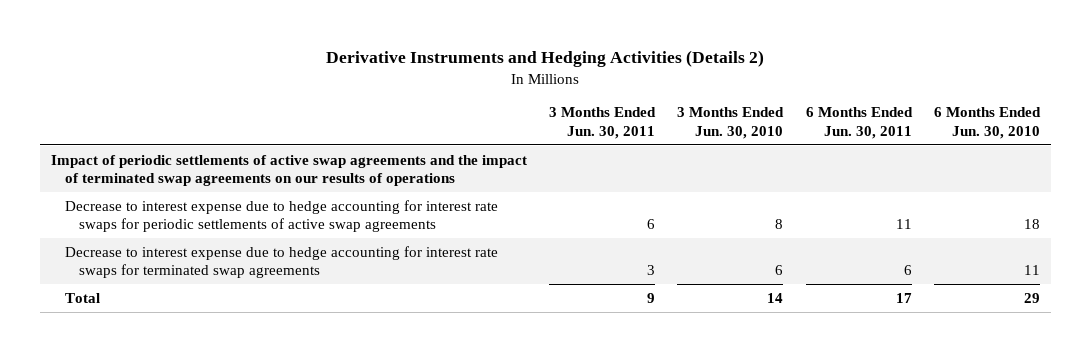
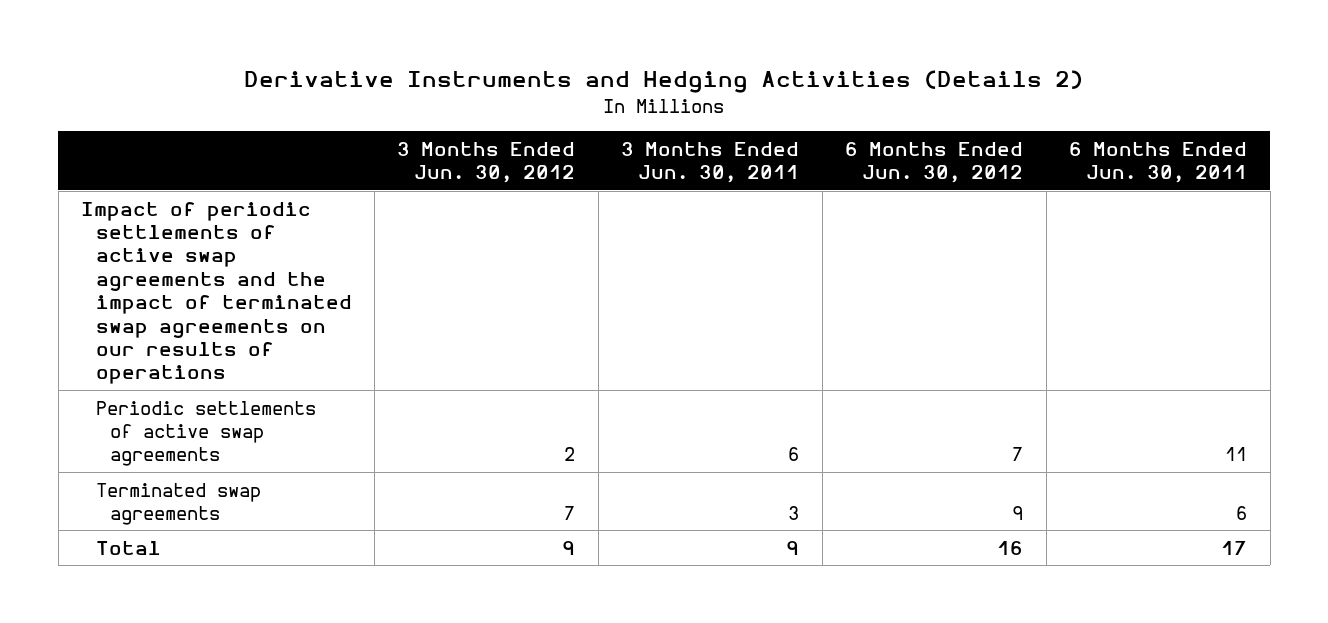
[677,107,785,139] 3 Months Ended Jun. 30, 2010 -> none
[933,107,1041,139] 6 Months Ended Jun. 30, 2010 -> none
none -> [397,141,576,184] 3 Months Ended Jun. 30, 2012
none -> [845,141,1024,184] 6 Months Ended Jun. 30, 2012
[65,199,499,233] Decrease to interest expense due to hedge accounting for interest rate swaps for periodic settlements of active swap agreements -> [95,400,316,467] Periodic settlements of active swap agreements
[65,245,499,279] Decrease to interest expense due to hedge accounting for interest rate swaps for terminated swap agreements -> [95,482,261,526] Terminated swap agreements

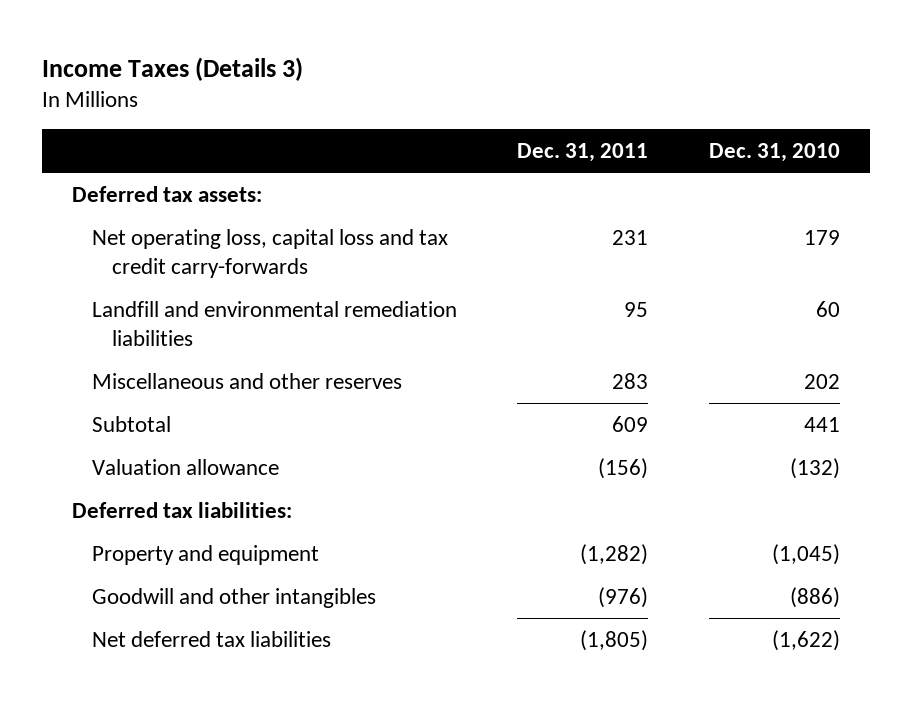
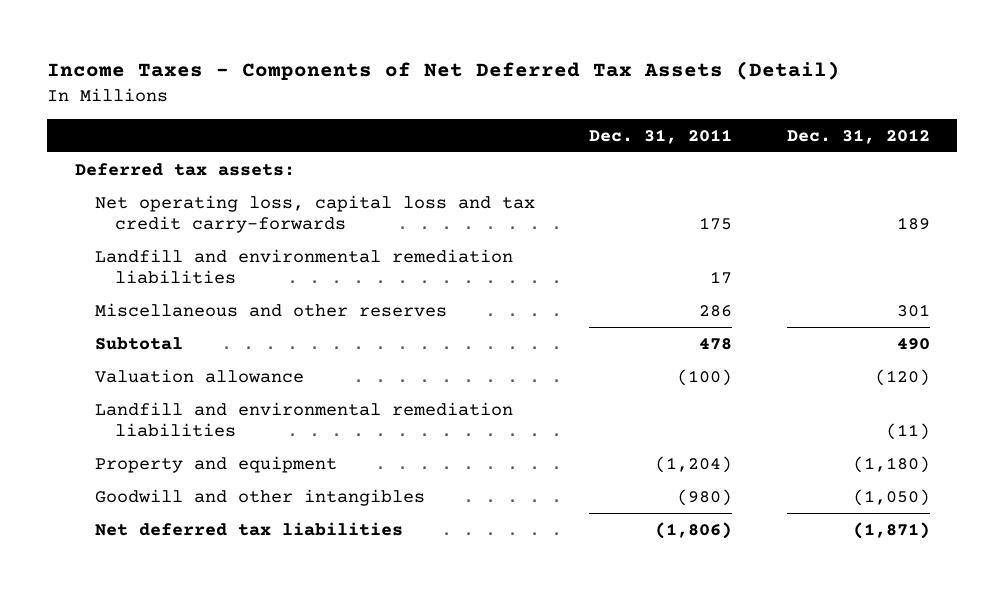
[41,56,303,81] Income Taxes (Details 3) -> [47,60,841,80] Income Taxes - Components of Net Deferred Tax Assets (Detail)
[709,143,841,163] Dec. 31, 2010 -> none
none -> [786,128,930,144] Dec. 31, 2012
[71,501,292,518] Deferred tax liabilities: -> none
[612,229,649,245] 231 -> [699,216,733,230] 175
[624,301,649,317] 95 -> [710,270,733,284] 17
[612,372,649,389] 283 -> [699,304,733,317] 286
[612,415,649,432] 609 -> [699,337,733,350] 478
[598,457,649,479] (156) -> [677,368,733,386] (100)
none -> [94,401,513,437] Landfill and environmental remediation liabilities
[580,543,649,565] (1,282) -> [655,455,733,473] (1,204)
[598,586,649,608] (976) -> [677,488,733,506] (980)
[580,629,649,651] (1,805) -> [655,521,733,539] (1,806)

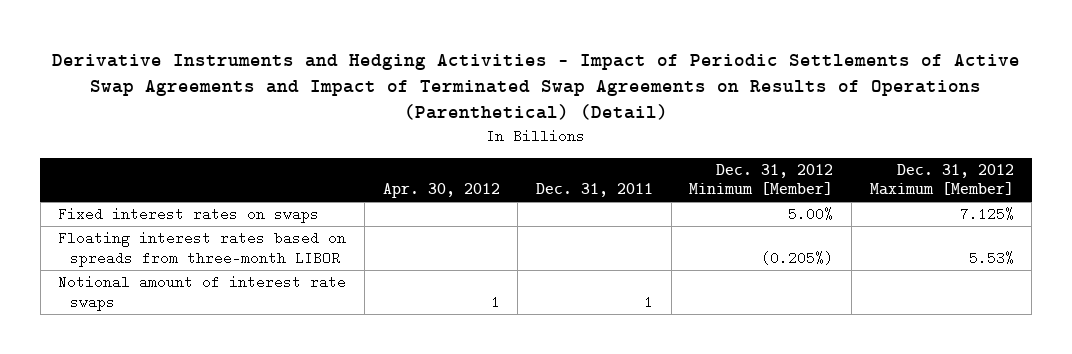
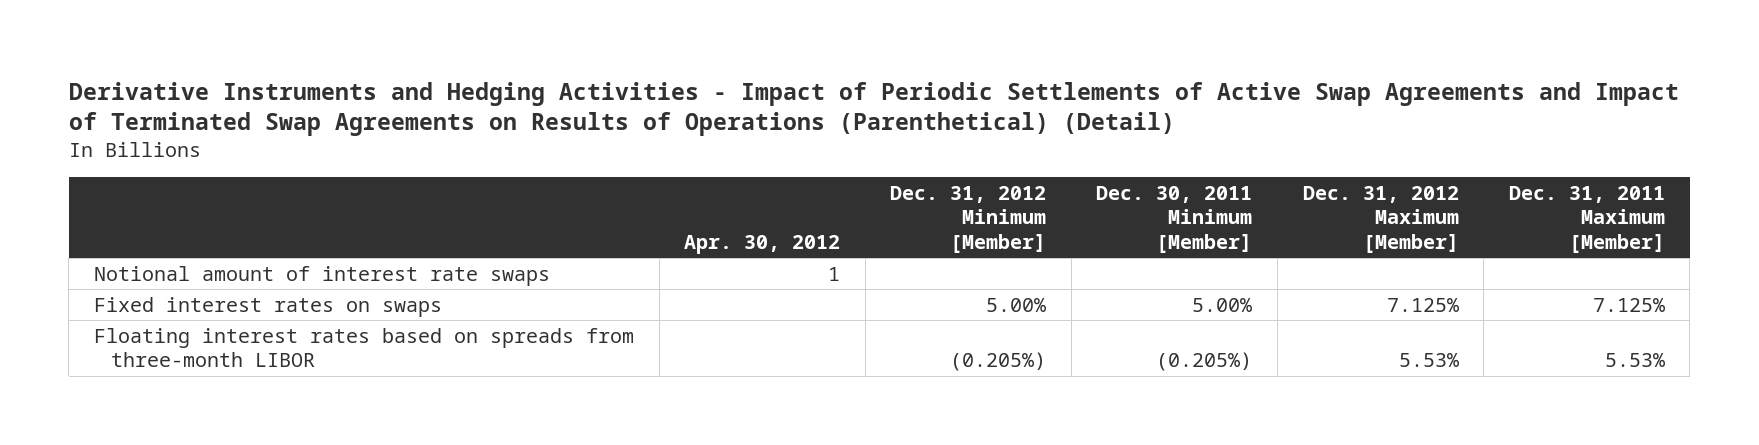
[535,183,653,198] Dec. 31, 2011 -> none
none -> [1096,185,1253,253] Dec. 30, 2011 Minimum [Member]
none -> [1508,185,1665,253] Dec. 31, 2011 Maximum [Member]
[58,275,347,311] Notional amount of interest rate swaps -> [94,265,551,286] Notional amount of interest rate swaps

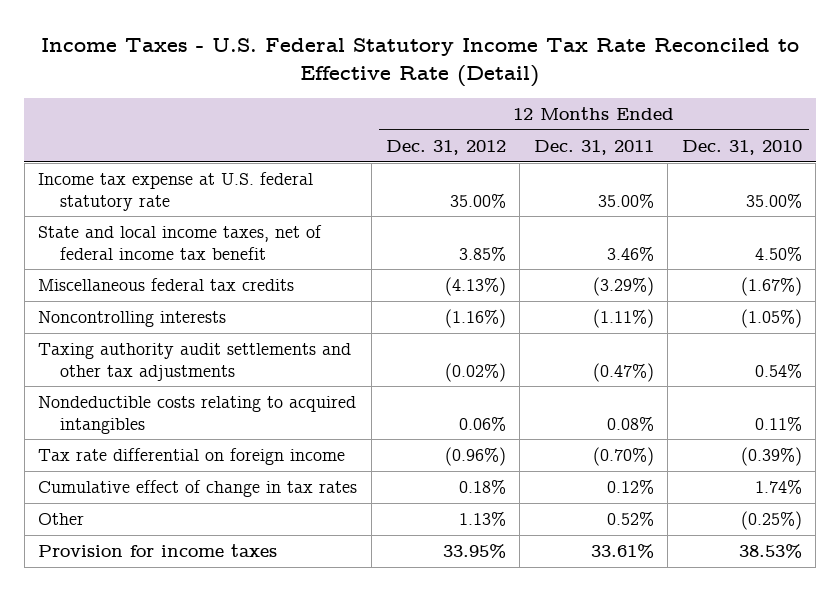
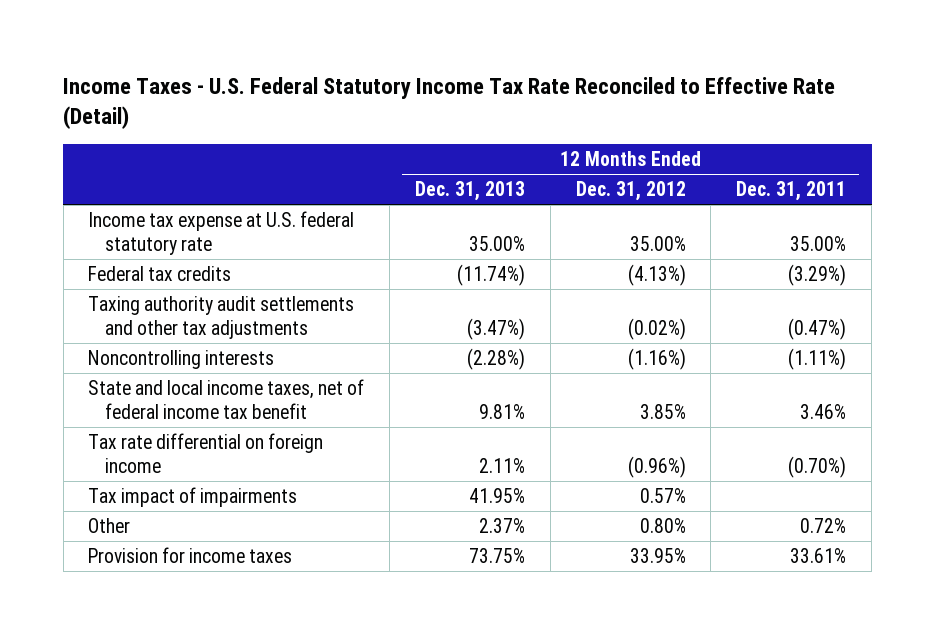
[681,139,802,155] Dec. 31, 2010 -> none
none -> [415,181,526,202] Dec. 31, 2013
[38,278,295,292] Miscellaneous federal tax credits -> [88,265,232,281] Federal tax credits
[38,396,357,434] Nondeductible costs relating to acquired intangibles -> none
[38,311,227,328] Noncontrolling interests -> [88,349,275,369] Noncontrolling interests
[38,225,323,260] State and local income taxes, net of federal income tax benefit -> [88,378,365,419] State and local income taxes, net of federal income tax benefit
[38,480,358,498] Cumulative effect of change in tax rates -> none
none -> [88,486,298,507] Tax impact of impairments
[458,511,506,527] 1.13% -> [639,517,686,533] 0.80%
[606,511,654,527] 0.52% -> [800,517,847,533] 0.72%

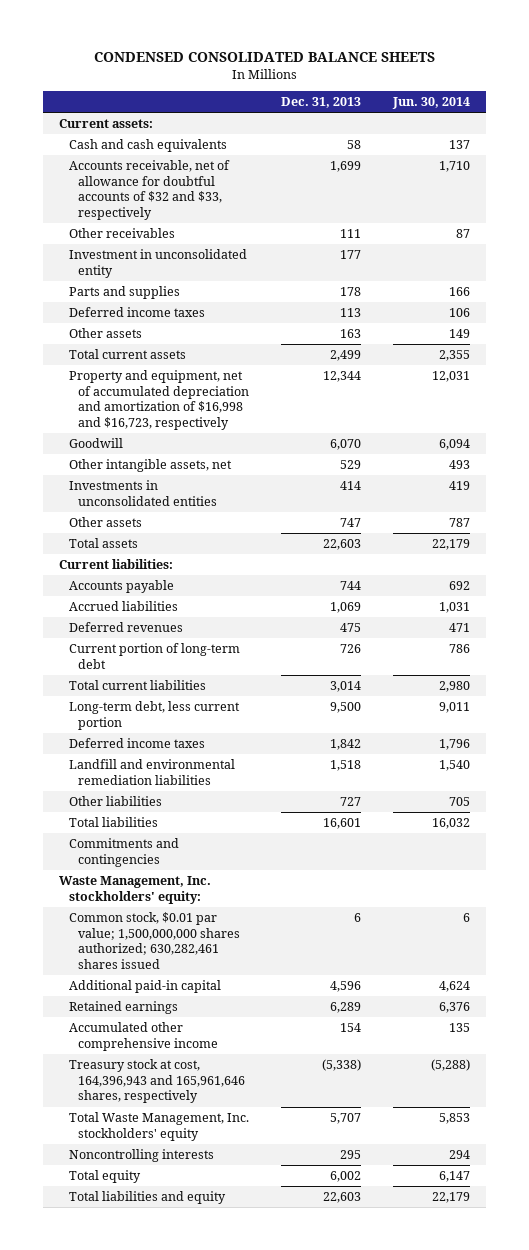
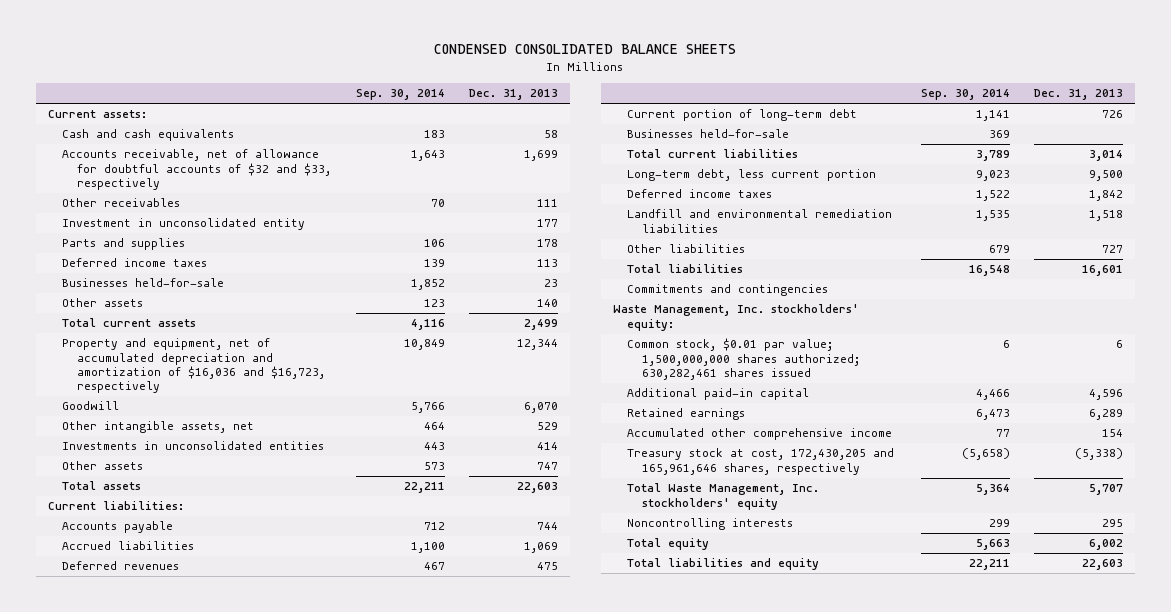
[392,97,471,110] Jun. 30, 2014 -> none
none -> [355,89,445,101] Sep. 30, 2014
none -> [62,278,225,288] Businesses held-for-sale
[340,329,362,339] 163 -> [537,299,559,308] 140
[68,370,250,431] Property and equipment, net of accumulated depreciation and amortization of $16,998 and $16,723, respectively -> [62,338,326,394] Property and equipment, net of accumulated depreciation and amortization of $16,036 and $16,723, respectively
none -> [627,129,790,139] Businesses held-for-sale
[68,1059,246,1104] Treasury stock at cost, 164,396,943 and 165,961,646 shares, respectively -> [627,448,895,475] Treasury stock at cost, 172,430,205 and 165,961,646 shares, respectively

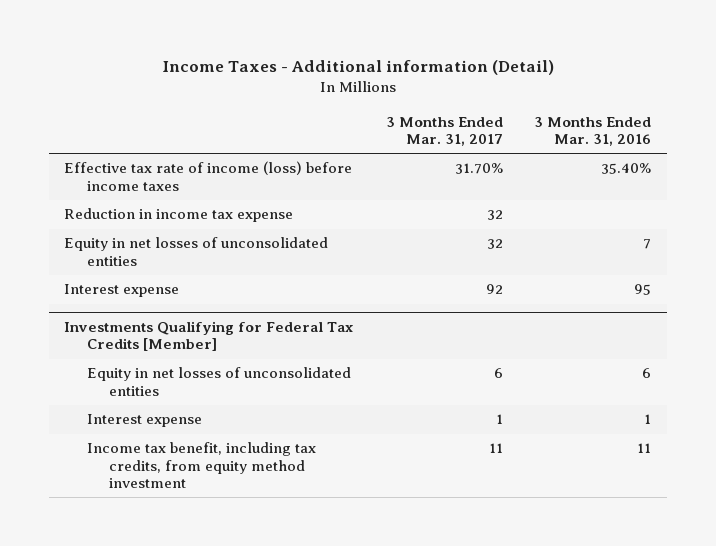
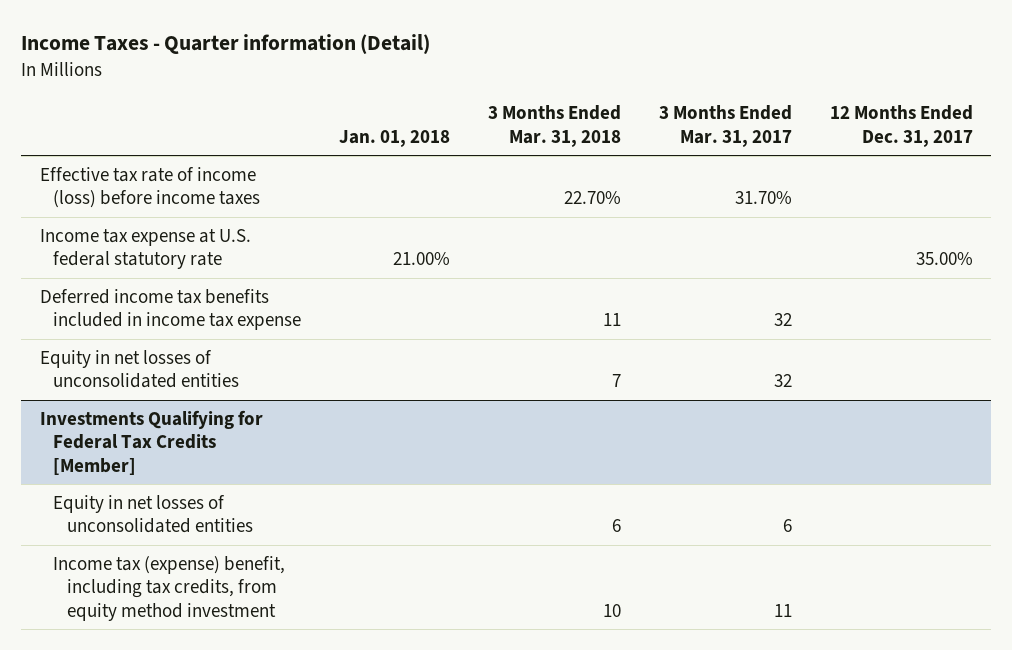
[161,59,554,75] Income Taxes - Additional information (Detail) -> [20,34,430,55] Income Taxes - Quarter information (Detail)
[534,116,652,146] 3 Months Ended Mar. 31, 2016 -> none
none -> [339,129,451,147] Jan. 01, 2018
none -> [487,105,621,147] 3 Months Ended Mar. 31, 2018
none -> [829,105,973,147] 12 Months Ended Dec. 31, 2017
none -> [39,228,251,270] Income tax expense at U.S. federal statutory rate
[64,208,294,223] Reduction in income tax expense -> [39,288,302,331] Deferred income tax benefits included in income tax expense
[64,284,180,298] Interest expense -> none
[86,414,202,428] Interest expense -> none
[86,442,316,489] Income tax benefit, including tax credits, from equity method investment -> [53,555,286,622] Income tax (expense) benefit, including tax credits, from equity method investment

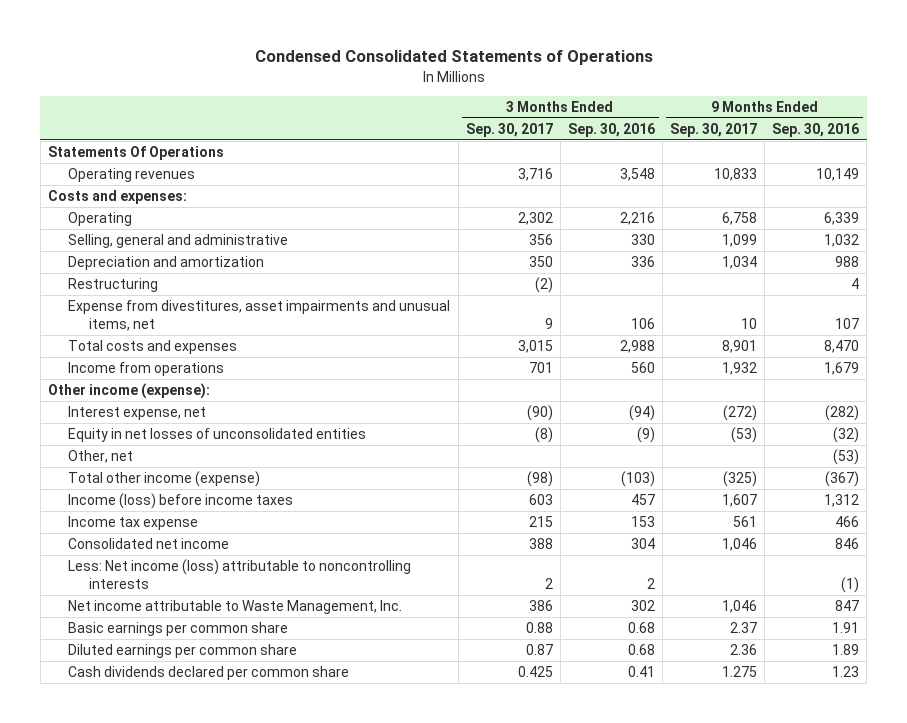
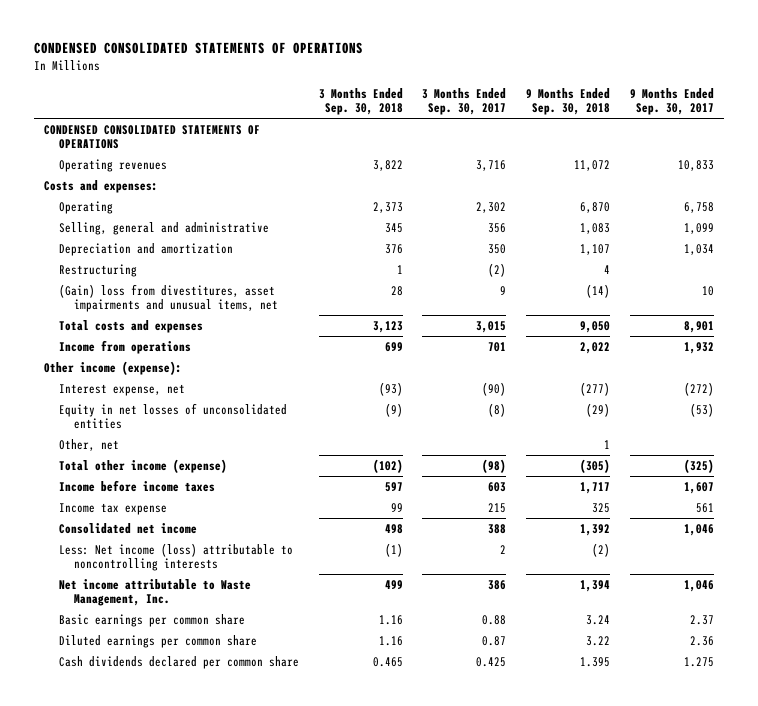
[254,50,653,66] Condensed Consolidated Statements of Operations -> [33,42,363,55] CONDENSED CONSOLIDATED STATEMENTS OF OPERATIONS
[567,122,655,137] Sep. 30, 2016 -> none
[772,122,860,137] Sep. 30, 2016 -> none
none -> [318,87,403,116] 3 Months Ended Sep. 30, 2018
none -> [526,87,611,116] 9 Months Ended Sep. 30, 2018
[48,146,225,161] Statements Of Operations -> [43,124,260,150] CONDENSED CONSOLIDATED STATEMENTS OF OPERATIONS
[68,300,451,332] Expense from divestitures, asset impairments and unusual items, net -> [58,283,278,313] (Gain) loss from divestitures, asset impairments and unusual items, net
[68,493,294,510] Income (loss) before income taxes -> [58,479,215,492] Income before income taxes

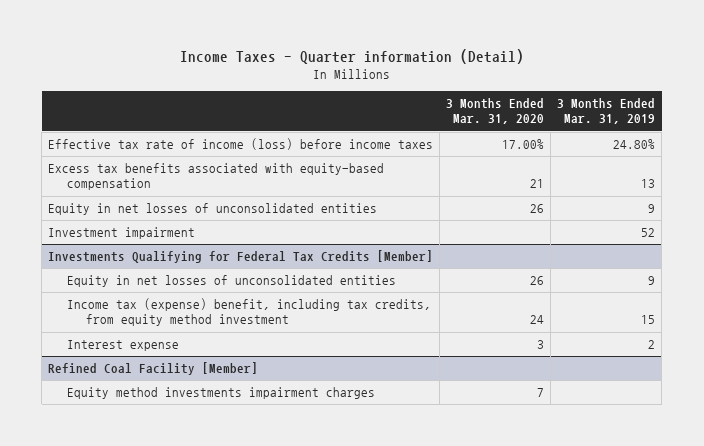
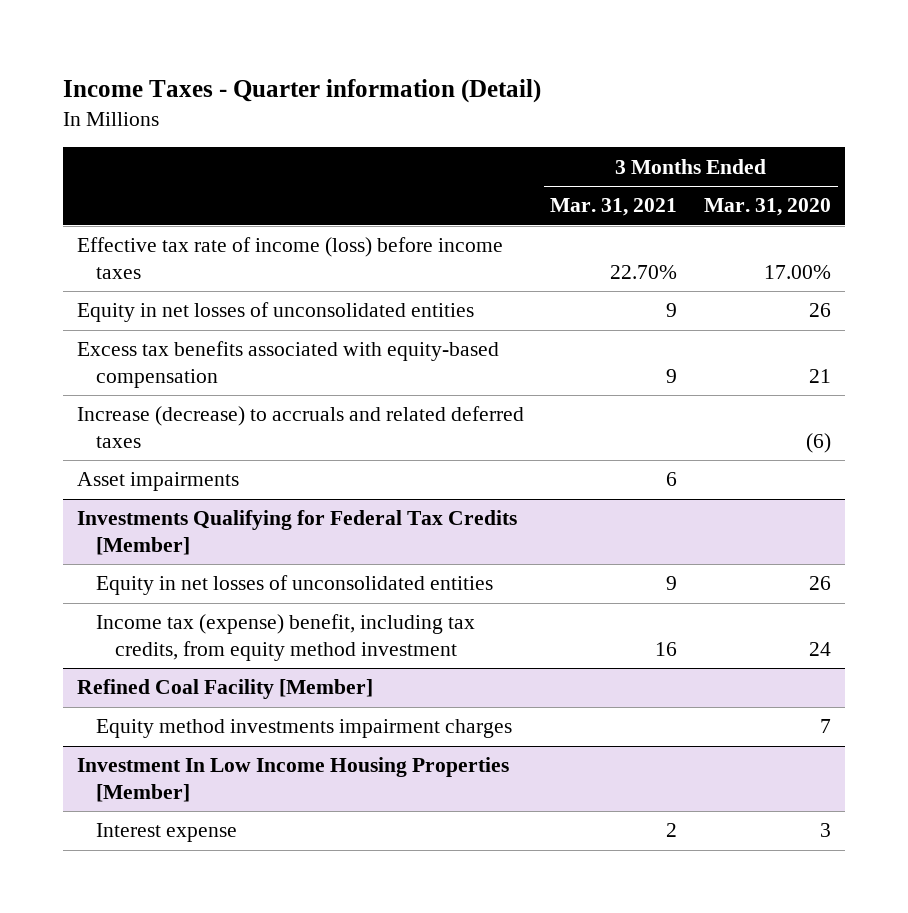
[557,98,656,125] 3 Months Ended Mar. 31, 2019 -> none
none -> [550,198,678,217] Mar. 31, 2021
[48,227,196,240] Investment impairment -> none
[48,163,385,191] Excess tax benefits associated with equity-based compensation -> [76,341,499,388] Excess tax benefits associated with equity-based compensation
none -> [76,406,524,448] Increase (decrease) to accruals and related deferred taxes
none -> [76,472,239,492] Asset impairments
[67,340,180,352] Interest expense -> none
none -> [76,757,509,802] Investment In Low Income Housing Properties [Member]
none -> [96,823,238,843] Interest expense

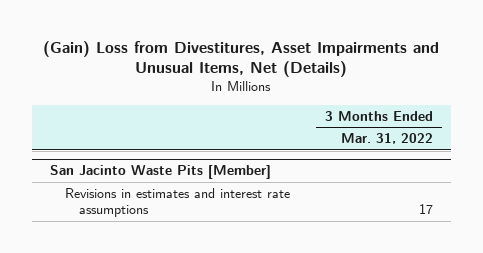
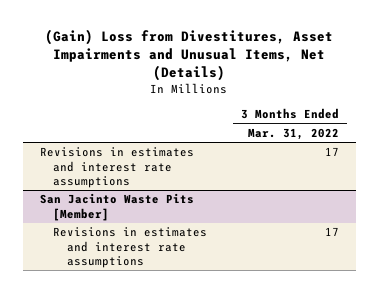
none -> [39,147,194,188] Revisions in estimates and interest rate assumptions

